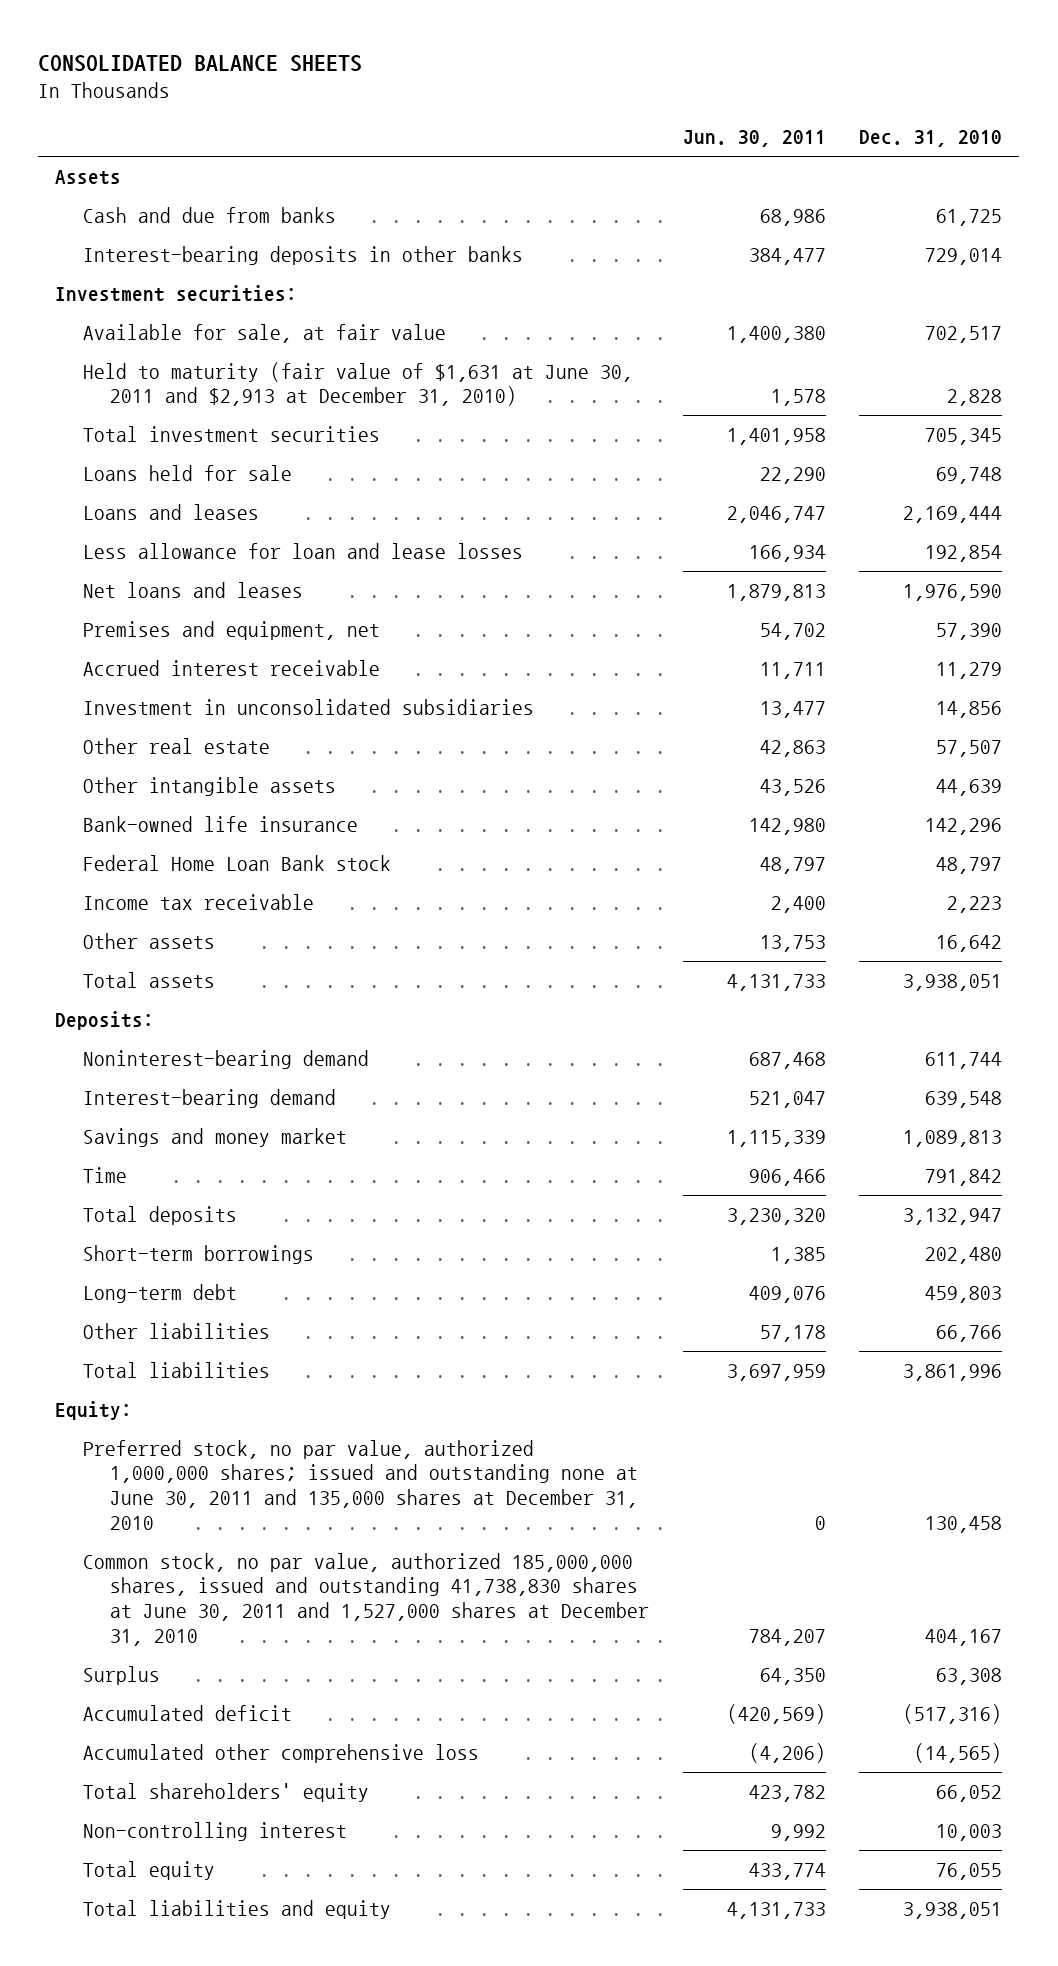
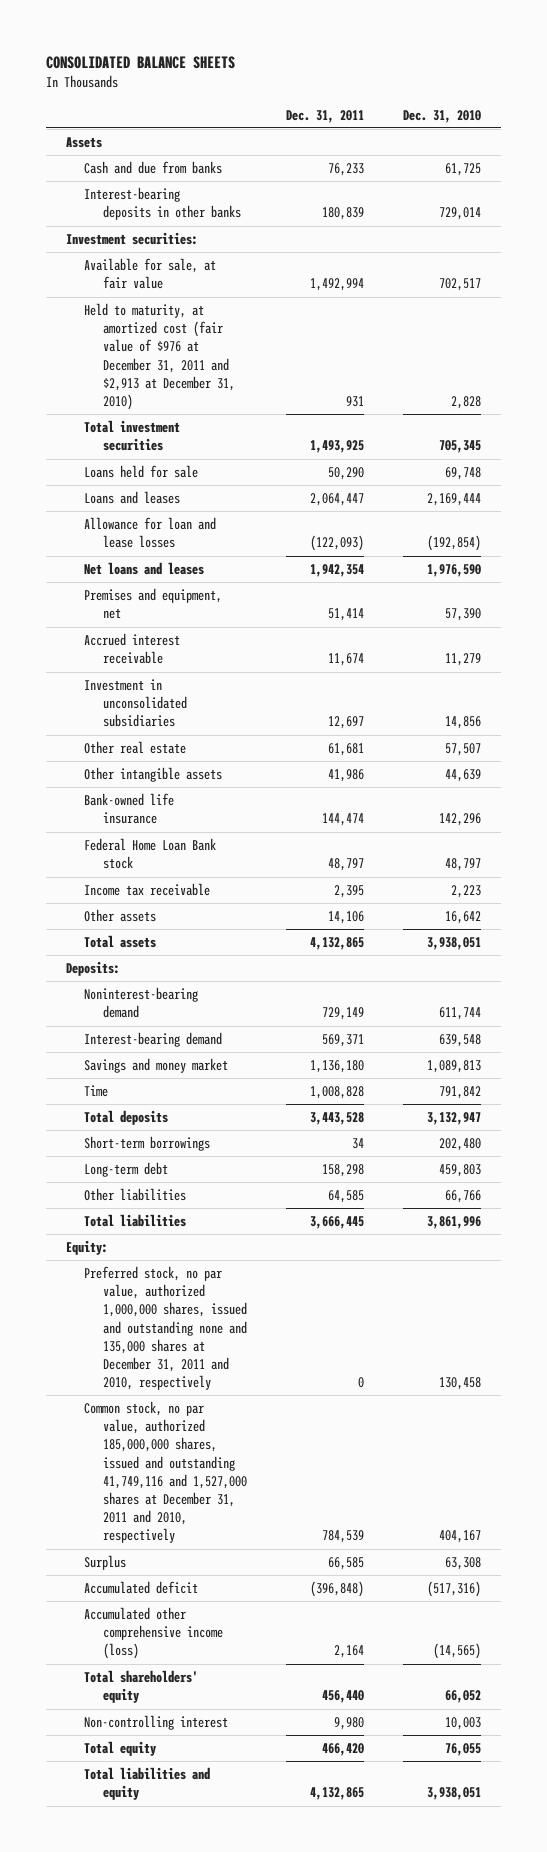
[682,130,826,148] Jun. 30, 2011 -> none
none -> [285,109,364,123] Dec. 31, 2011
[82,361,633,407] Held to maturity (fair value of $1,631 at June 30, 2011 and $2,913 at December 31, 2010) -> [84,303,235,411] Held to maturity, at amortized cost (fair value of $976 at December 31, 2011 and $2,913 at December 31, 2010)
[82,542,523,559] Less allowance for loan and lease losses -> [84,517,217,549] Allowance for loan and lease losses
[925,544,1003,562] 192,854 -> [427,535,482,552] (192,854)
[82,1439,639,1530] Preferred stock, no par value, authorized 1,000,000 shares; issued and outstanding none at June 30, 2011 and 135,000 shares at December 31, 2010 -> [84,1266,247,1391] Preferred stock, no par value, authorized 1,000,000 shares, issued and outstanding none and 135,000 shares at December 31, 2011 and 2010, respectively
[82,1552,650,1646] Common stock, no par value, authorized 185,000,000 shares, issued and outstanding 41,738,830 shares at June 30, 2011 and 1,527,000 shares at December 31, 2010 -> [84,1401,247,1544] Common stock, no par value, authorized 185,000,000 shares, issued and outstanding 41,749,116 and 1,527,000 shares at December 31, 2011 and 2010, respectively
[82,1743,479,1763] Accumulated other comprehensive loss -> [84,1607,223,1660] Accumulated other comprehensive income (loss)

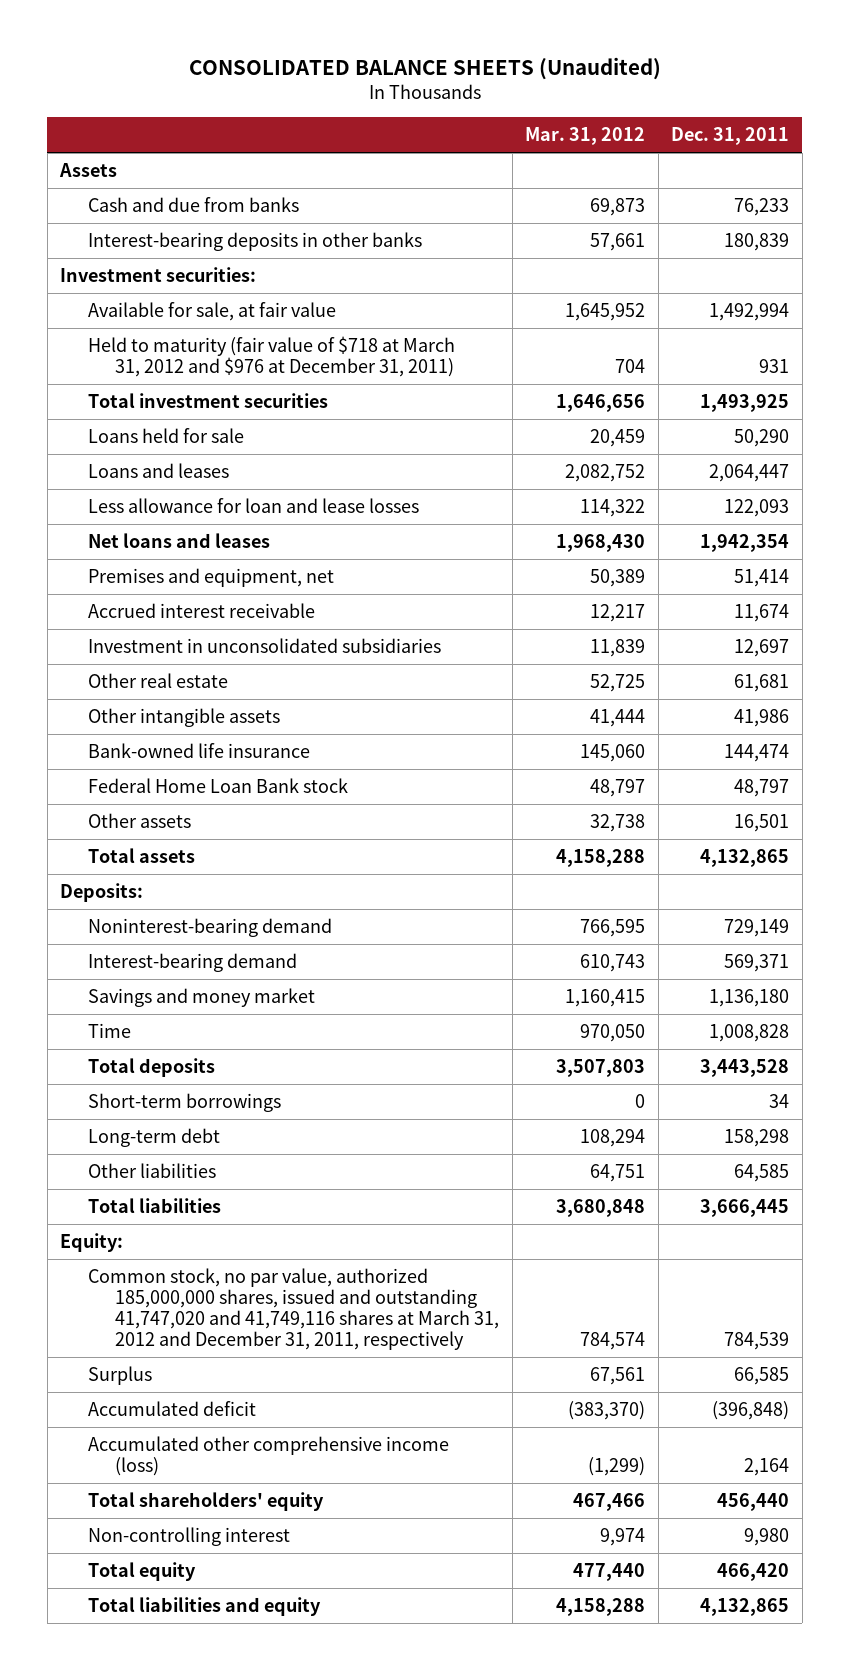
[45,56,235,70] CONSOLIDATED BALANCE SHEETS -> [188,57,661,81] CONSOLIDATED BALANCE SHEETS (Unaudited)
[403,109,482,123] Dec. 31, 2010 -> none
none -> [525,127,646,146] Mar. 31, 2012
[84,303,235,411] Held to maturity, at amortized cost (fair value of $976 at December 31, 2011 and $2,913 at December 31, 2010) -> [87,335,455,378] Held to maturity (fair value of $718 at March 31, 2012 and $976 at December 31, 2011)
[84,517,217,549] Allowance for loan and lease losses -> [87,497,419,513] Less allowance for loan and lease losses
[309,535,364,552] (122,093) -> [724,498,790,517] 122,093
[84,883,211,897] Income tax receivable -> none
[327,911,364,925] 14,106 -> [734,813,790,832] 16,501
[84,1266,247,1391] Preferred stock, no par value, authorized 1,000,000 shares, issued and outstanding none and 135,000 shares at December 31, 2011 and 2010, respectively -> none
[84,1401,247,1544] Common stock, no par value, authorized 185,000,000 shares, issued and outstanding 41,749,116 and 1,527,000 shares at December 31, 2011 and 2010, respectively -> [87,1267,500,1351] Common stock, no par value, authorized 185,000,000 shares, issued and outstanding 41,747,020 and 41,749,116 shares at March 31, 2012 and December 31, 2011, respectively

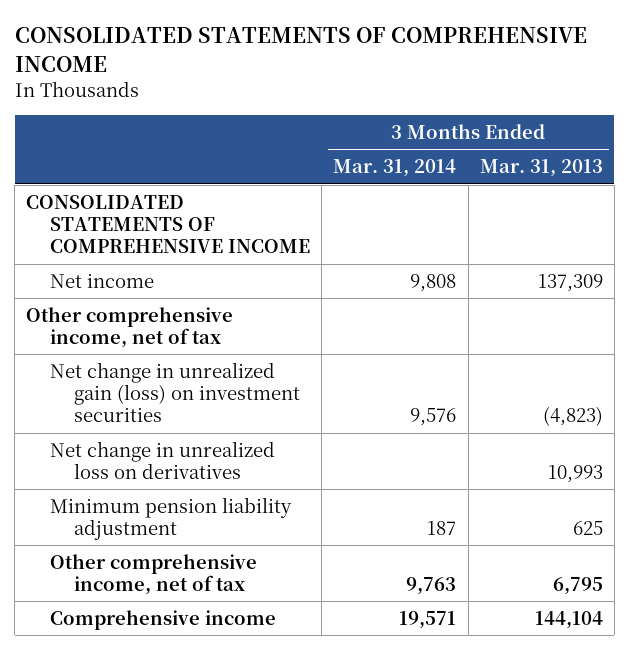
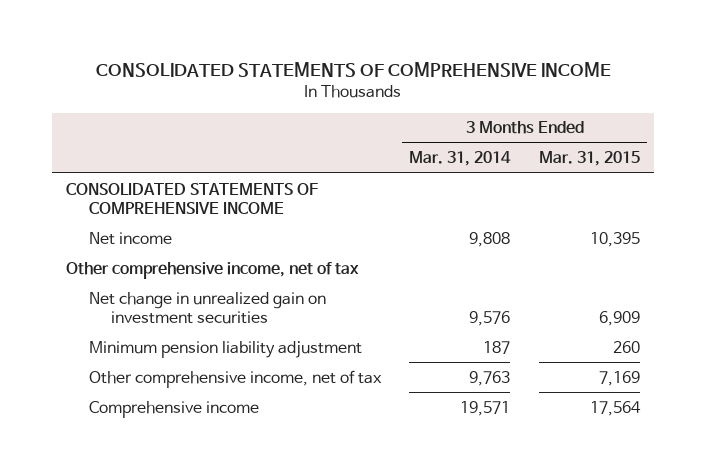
[479,159,603,178] Mar. 31, 2013 -> none
none -> [538,151,640,167] Mar. 31, 2015
[50,440,276,480] Net change in unrealized loss on derivatives -> none
[50,361,300,423] Net change in unrealized gain (loss) on investment securities -> [88,291,326,324] Net change in unrealized gain on investment securities

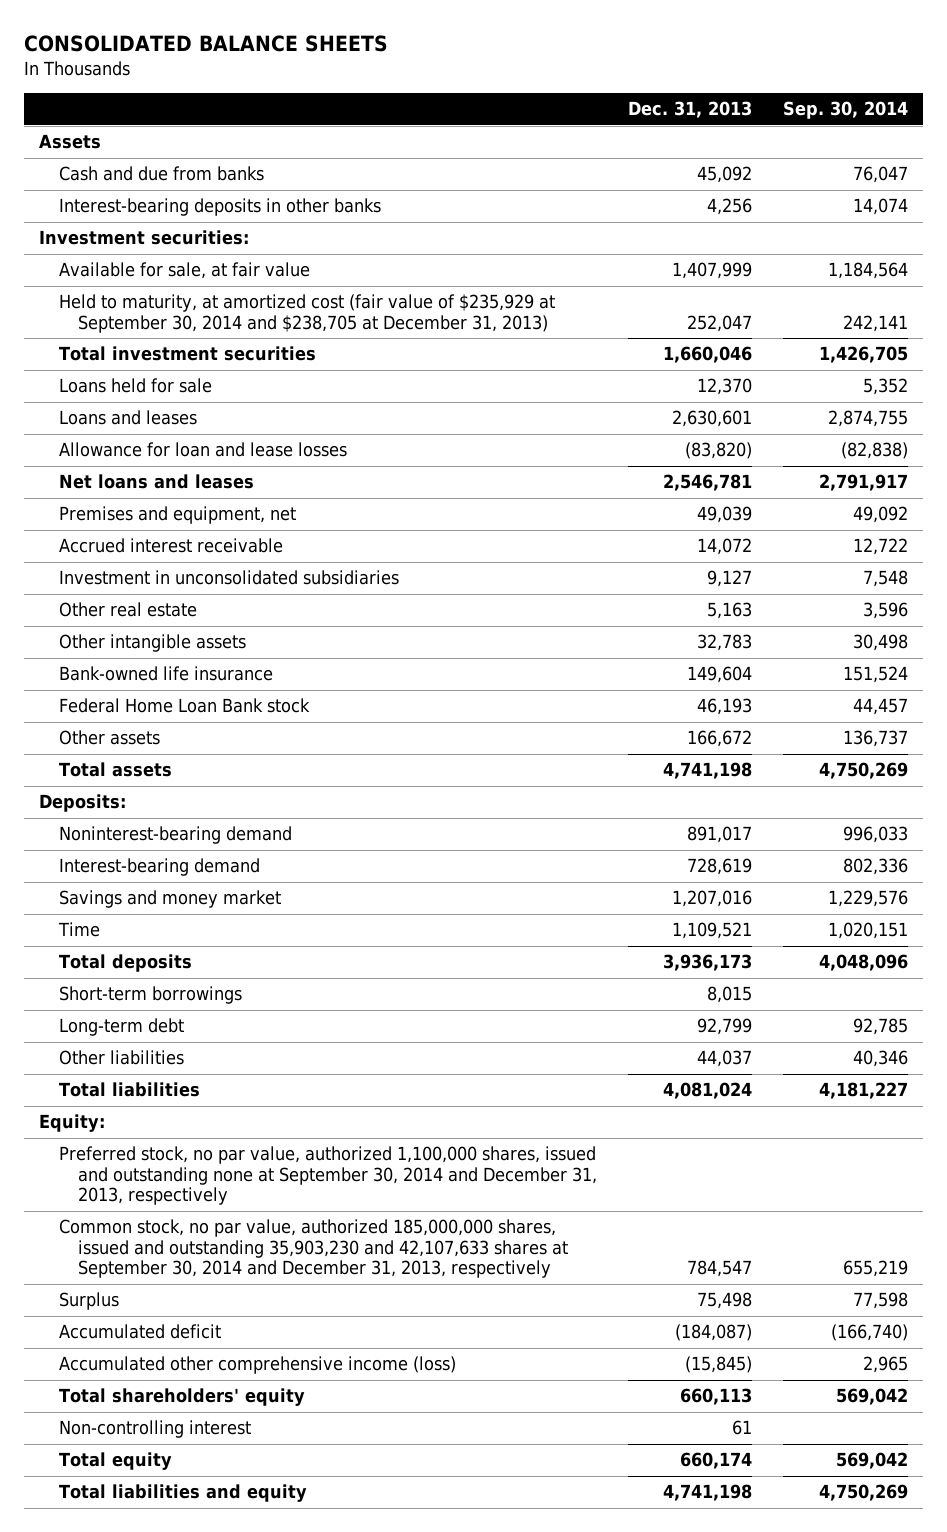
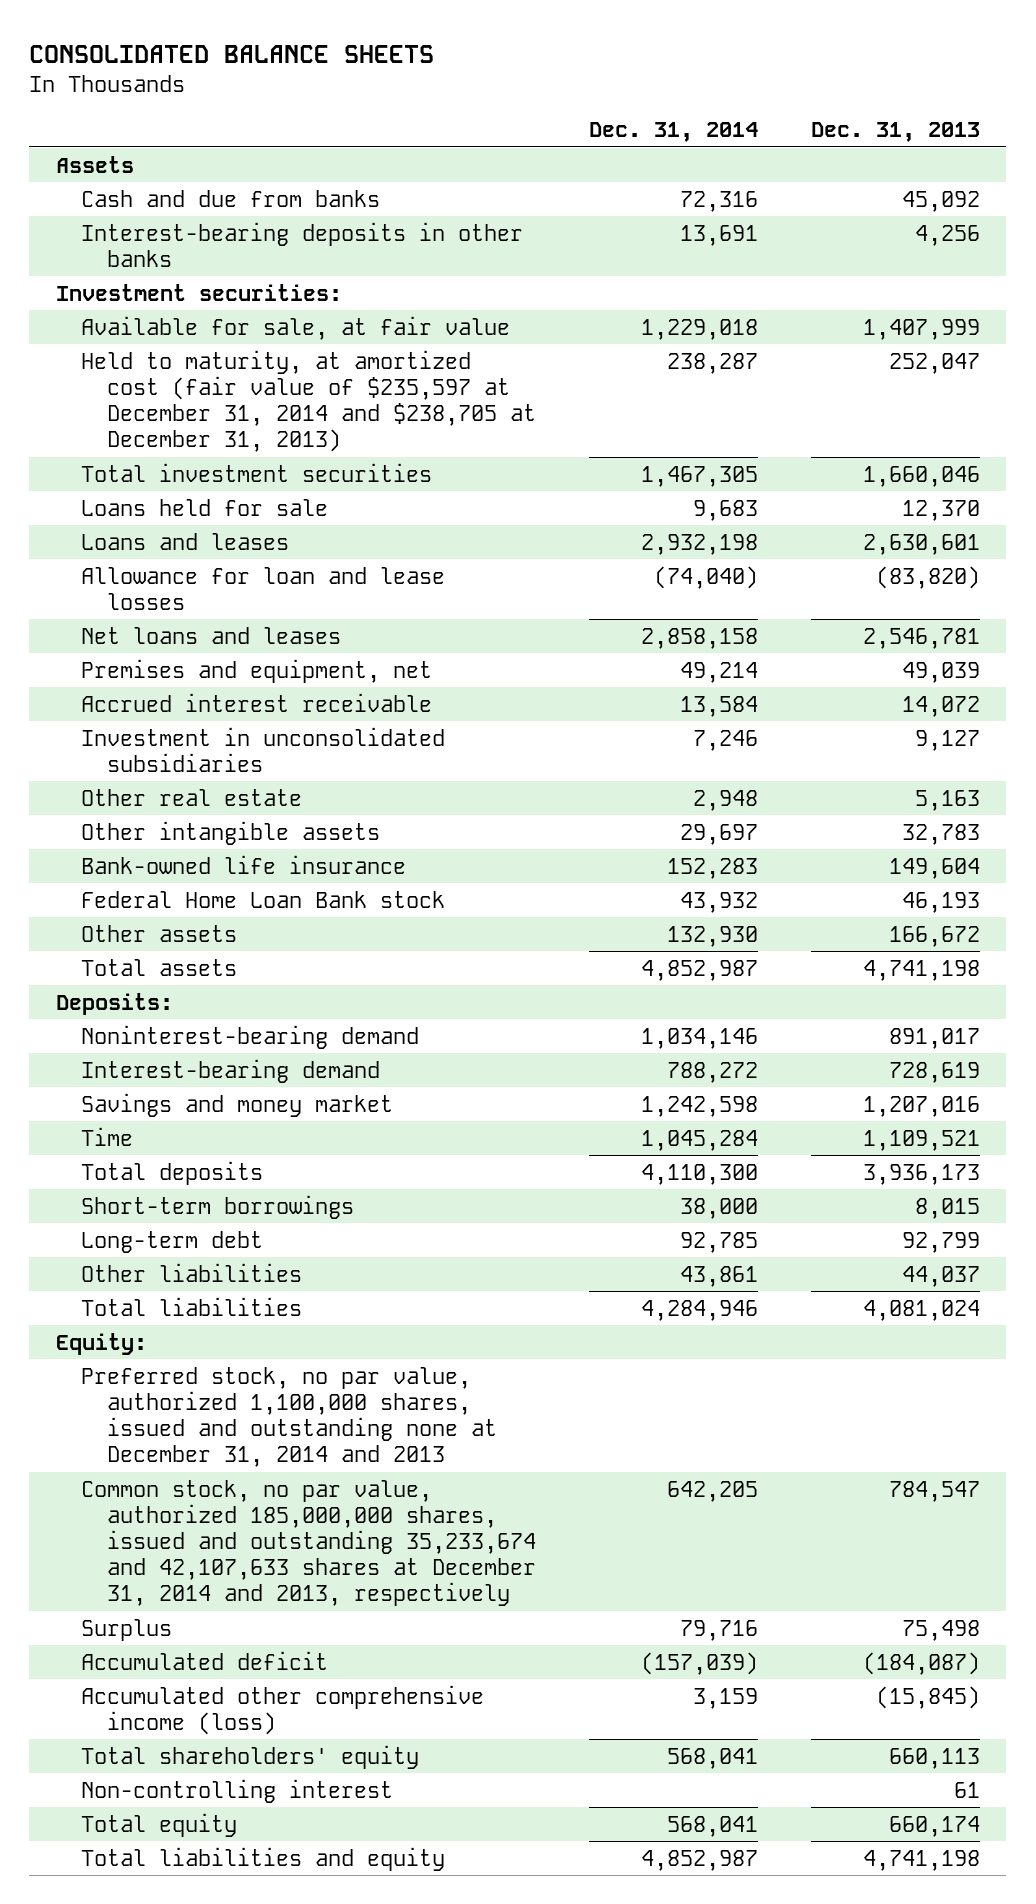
[782,101,908,120] Sep. 30, 2014 -> none
none -> [588,122,758,143] Dec. 31, 2014
[58,294,555,333] Held to maturity, at amortized cost (fair value of $235,929 at September 30, 2014 and $238,705 at December 31, 2013) -> [81,349,536,453] Held to maturity, at amortized cost (fair value of $235,597 at December 31, 2014 and $238,705 at December 31, 2013)
[58,1146,598,1206] Preferred stock, no par value, authorized 1,100,000 shares, issued and outstanding none at September 30, 2014 and December 31, 2013, respectively -> [81,1366,497,1468] Preferred stock, no par value, authorized 1,100,000 shares, issued and outstanding none at December 31, 2014 and 2013
[58,1219,569,1279] Common stock, no par value, authorized 185,000,000 shares, issued and outstanding 35,903,230 and 42,107,633 shares at September 30, 2014 and December 31, 2013, respectively -> [81,1479,536,1607] Common stock, no par value, authorized 185,000,000 shares, issued and outstanding 35,233,674 and 42,107,633 shares at December 31, 2014 and 2013, respectively

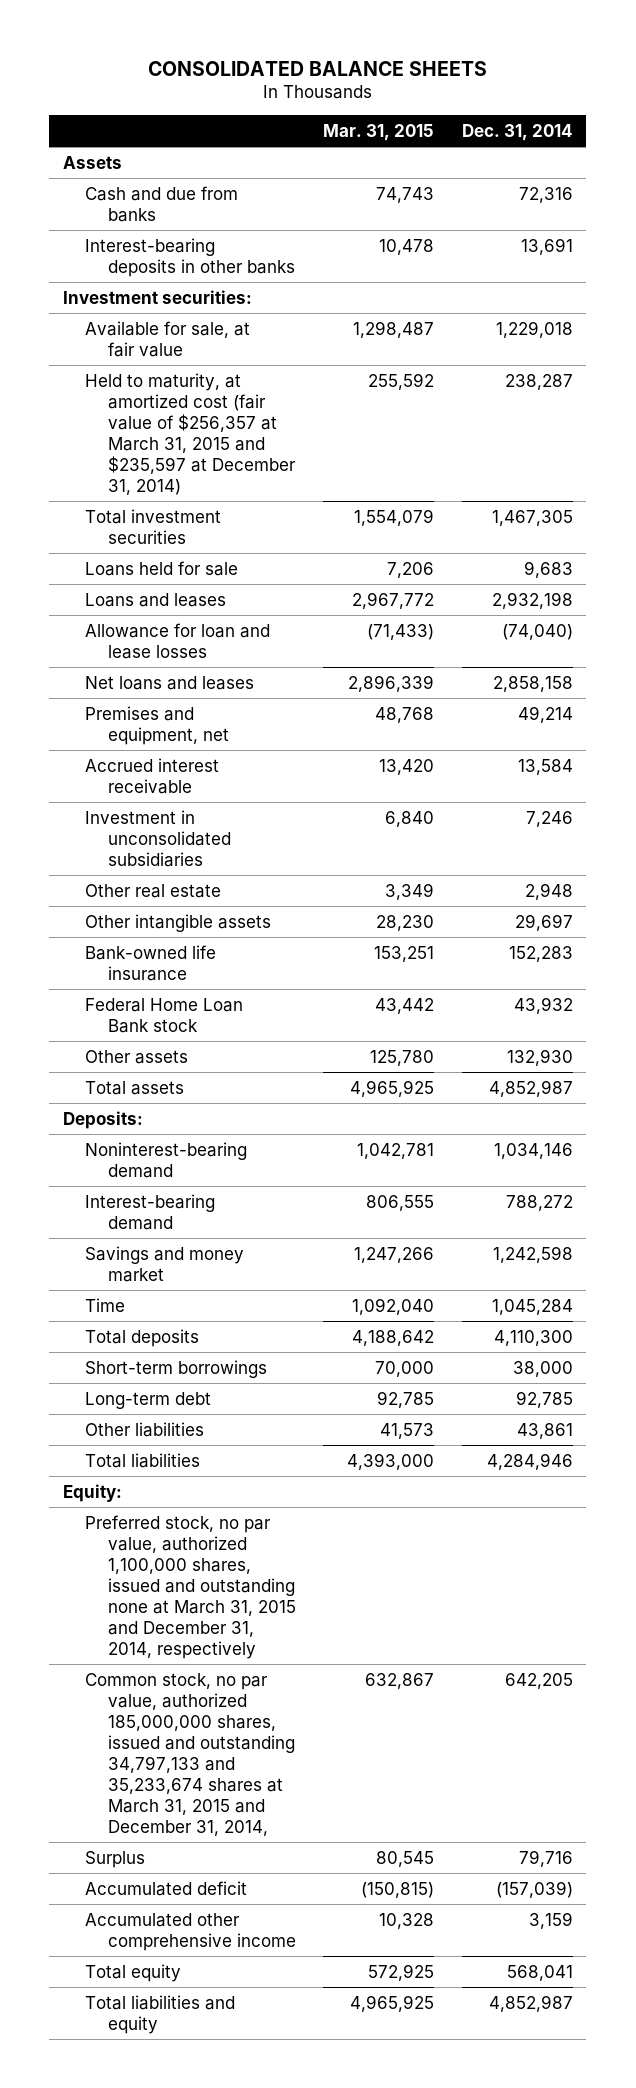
[810,122,980,143] Dec. 31, 2013 -> none
none -> [323,123,435,141] Mar. 31, 2015
[81,349,536,453] Held to maturity, at amortized cost (fair value of $235,597 at December 31, 2014 and $238,705 at December 31, 2013) -> [85,372,296,495] Held to maturity, at amortized cost (fair value of $256,357 at March 31, 2015 and $235,597 at December 31, 2014)
[81,1366,497,1468] Preferred stock, no par value, authorized 1,100,000 shares, issued and outstanding none at December 31, 2014 and 2013 -> [85,1514,296,1659] Preferred stock, no par value, authorized 1,100,000 shares, issued and outstanding none at March 31, 2015 and December 31, 2014, respectively
[81,1479,536,1607] Common stock, no par value, authorized 185,000,000 shares, issued and outstanding 35,233,674 and 42,107,633 shares at December 31, 2014 and 2013, respectively -> [85,1672,295,1836] Common stock, no par value, authorized 185,000,000 shares, issued and outstanding 34,797,133 and 35,233,674 shares at March 31, 2015 and December 31, 2014,
[81,1744,420,1769] Total shareholders' equity -> none
[81,1778,394,1803] Non-controlling interest -> none
[81,1684,485,1735] Accumulated other comprehensive income (loss) -> [85,1912,296,1951] Accumulated other comprehensive income

